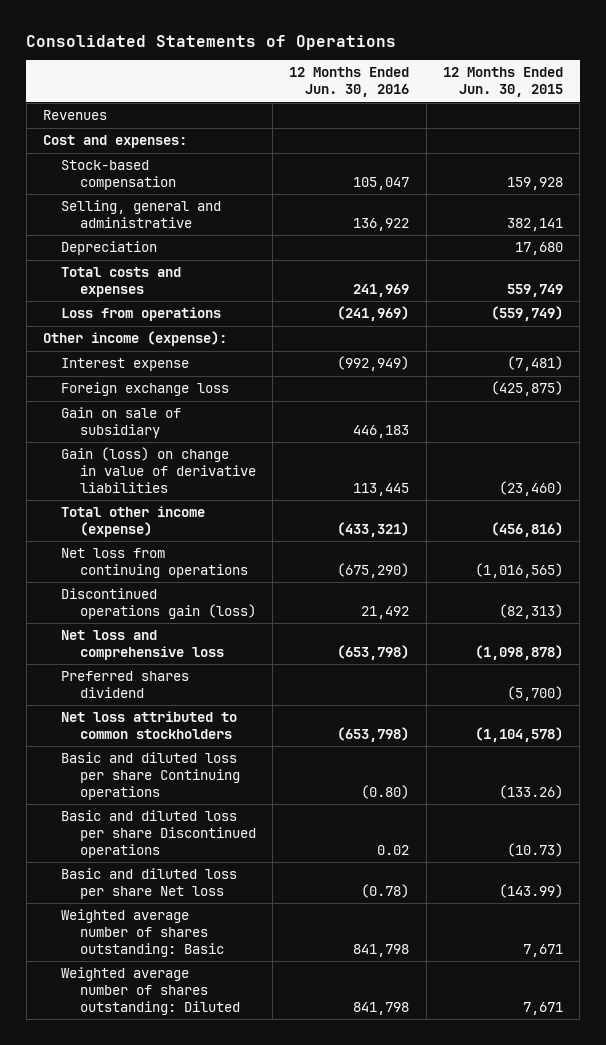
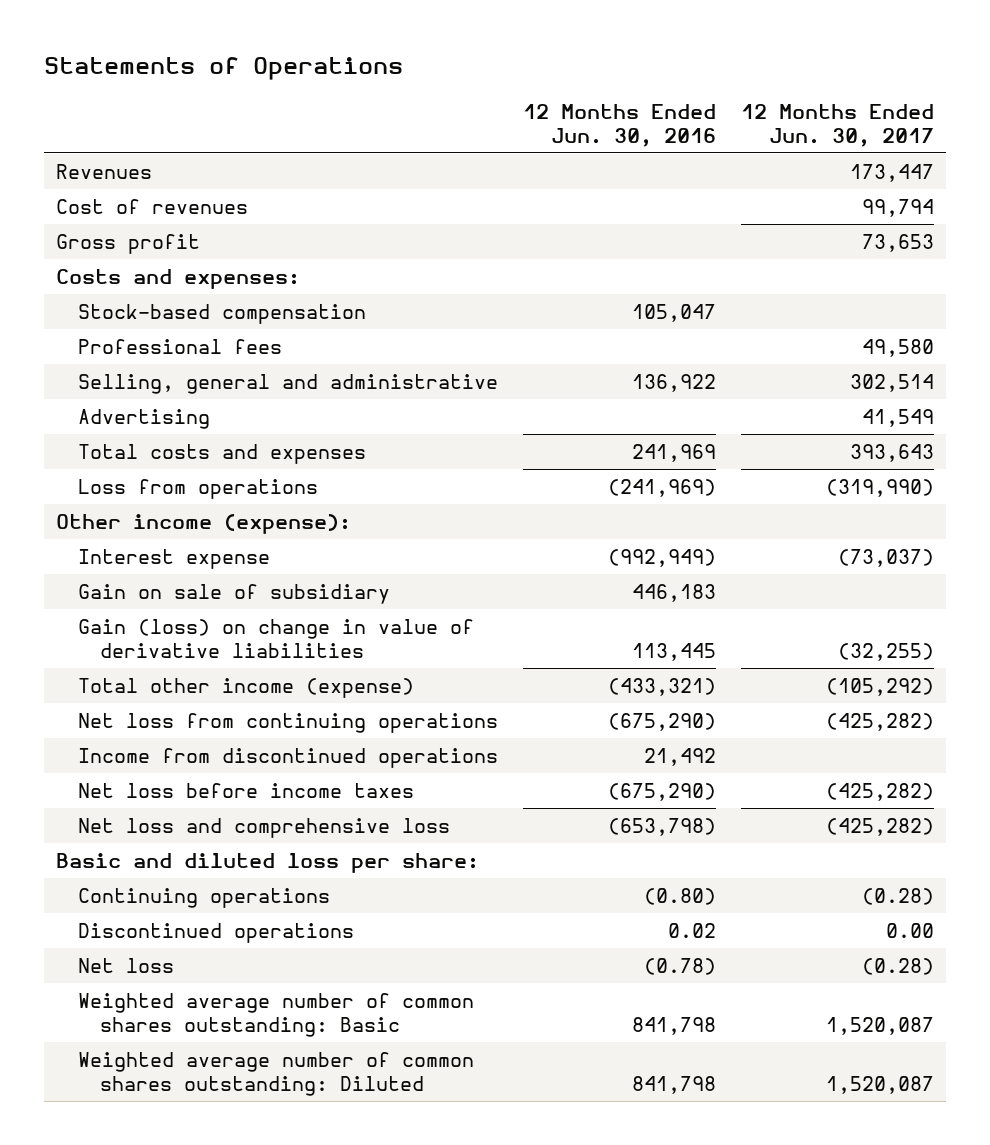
[26,34,397,50] Consolidated Statements of Operations -> [43,57,403,81] Statements of Operations
[442,67,563,98] 12 Months Ended Jun. 30, 2015 -> none
none -> [740,103,934,147] 12 Months Ended Jun. 30, 2017
none -> [56,198,249,214] Cost of revenues
none -> [56,233,201,254] Gross profit
[42,135,187,149] Cost and expenses: -> [56,268,301,289] Costs and expenses:
none -> [77,338,282,354] Professional fees
[61,241,158,256] Depreciation -> none
none -> [77,408,210,429] Advertising
[61,382,230,397] Foreign exchange loss -> none
[61,588,256,619] Discontinued operations gain (loss) -> [77,747,498,768] Income from discontinued operations
none -> [77,782,414,798] Net loss before income taxes
[61,671,190,698] Preferred shares dividend -> none
[61,711,238,739] Net loss attributed to common stockholders -> none
none -> [56,852,480,873] Basic and diluted loss per share:
[61,752,240,800] Basic and diluted loss per share Continuing operations -> [77,887,330,908] Continuing operations
[61,810,256,858] Basic and diluted loss per share Discontinued operations -> [77,922,354,943] Discontinued operations
[61,868,238,899] Basic and diluted loss per share Net loss -> [77,957,174,973] Net loss
[61,909,224,957] Weighted average number of shares outstanding: Basic -> [77,992,474,1038] Weighted average number of common shares outstanding: Basic
[61,967,240,1015] Weighted average number of shares outstanding: Diluted -> [77,1051,474,1097] Weighted average number of common shares outstanding: Diluted

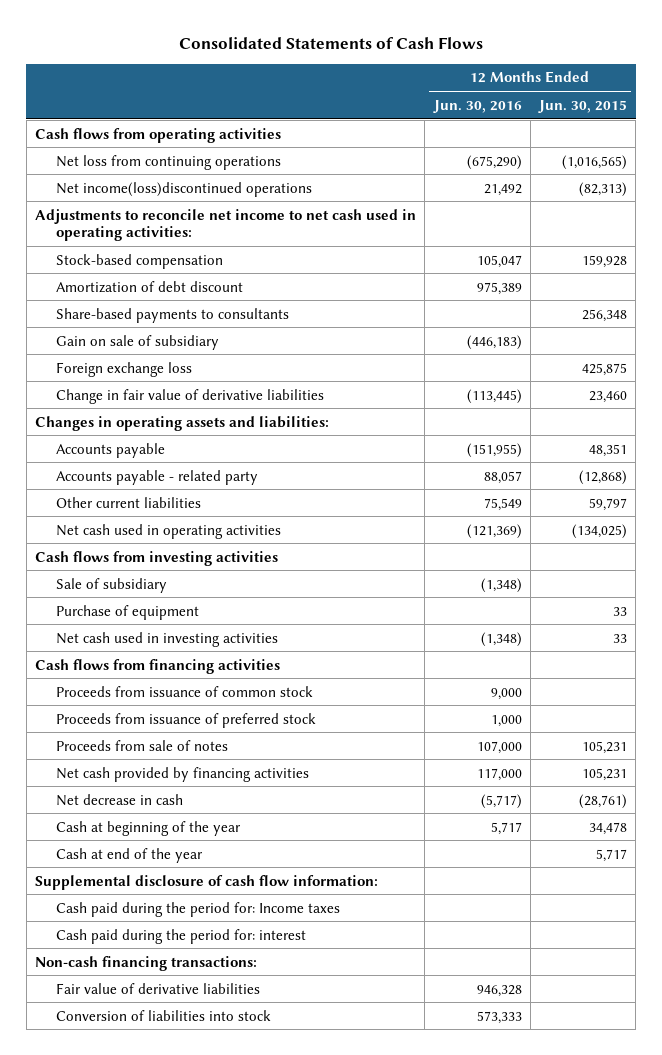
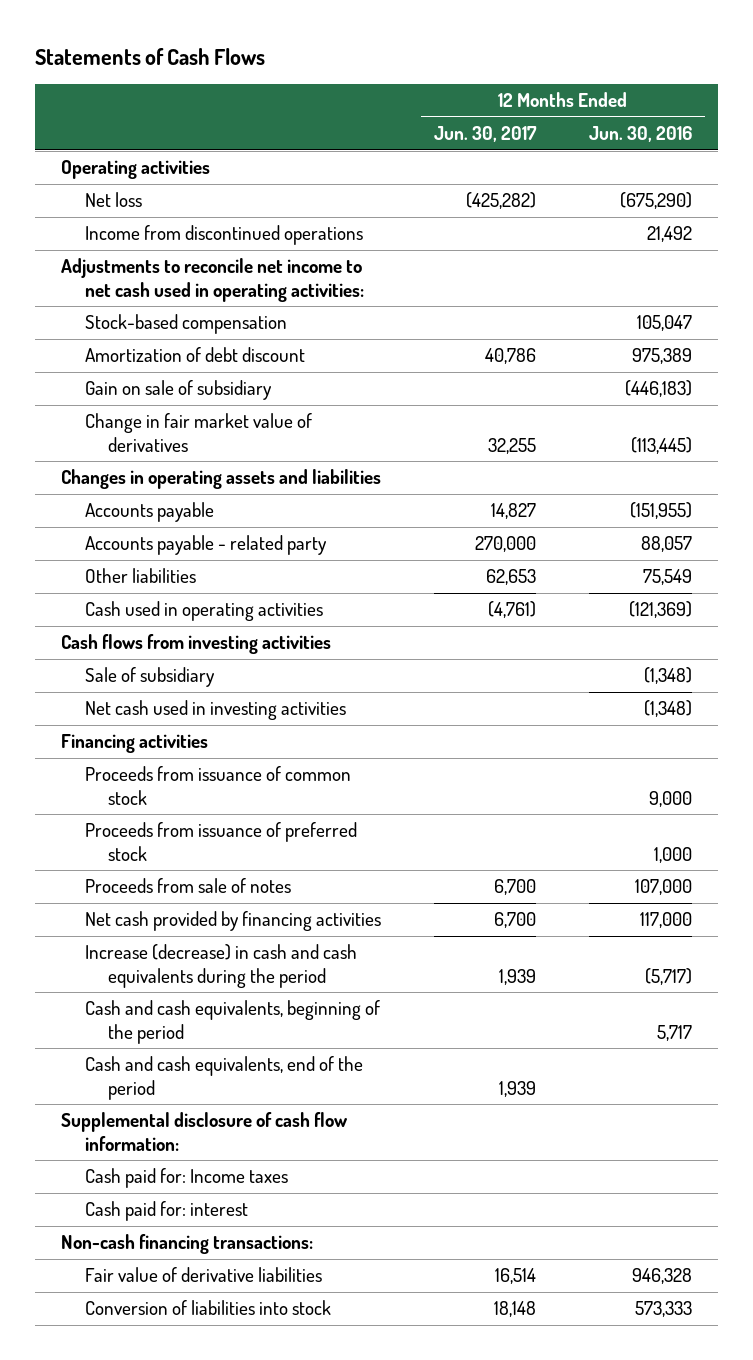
[179,37,484,50] Consolidated Statements of Cash Flows -> [34,47,265,65] Statements of Cash Flows
[538,99,628,113] Jun. 30, 2015 -> none
none -> [433,126,537,143] Jun. 30, 2017
[35,127,282,143] Cash flows from operating activities -> [61,160,211,180] Operating activities
[56,154,282,170] Net loss from continuing operations -> [84,192,142,208] Net loss
[56,181,313,197] Net income(loss)discontinued operations -> [84,225,363,246] Income from discontinued operations
[56,307,290,323] Share-based payments to consultants -> none
[56,361,193,377] Foreign exchange loss -> none
[56,388,325,404] Change in fair value of derivative liabilities -> [84,413,312,453] Change in fair market value of derivatives
[35,415,330,431] Changes in operating assets and liabilities: -> [61,469,382,490] Changes in operating assets and liabilities
[56,496,202,508] Other current liabilities -> [84,568,196,584] Other liabilities
[56,523,282,539] Net cash used in operating activities -> [84,601,323,622] Cash used in operating activities
[56,604,200,620] Purchase of equipment -> none
[35,658,281,674] Cash flows from financing activities -> [61,734,209,754] Financing activities
[56,793,184,806] Net decrease in cash -> [84,944,357,989] Increase (decrease) in cash and cash equivalents during the period
[56,820,242,836] Cash at beginning of the year -> [84,1000,380,1045] Cash and cash equivalents, beginning of the period
[56,847,204,863] Cash at end of the year -> [84,1056,363,1101] Cash and cash equivalents, end of the period
[56,901,341,917] Cash paid during the period for: Income taxes -> [84,1168,288,1189] Cash paid for: Income taxes
[56,928,307,944] Cash paid during the period for: interest -> [84,1201,248,1222] Cash paid for: interest

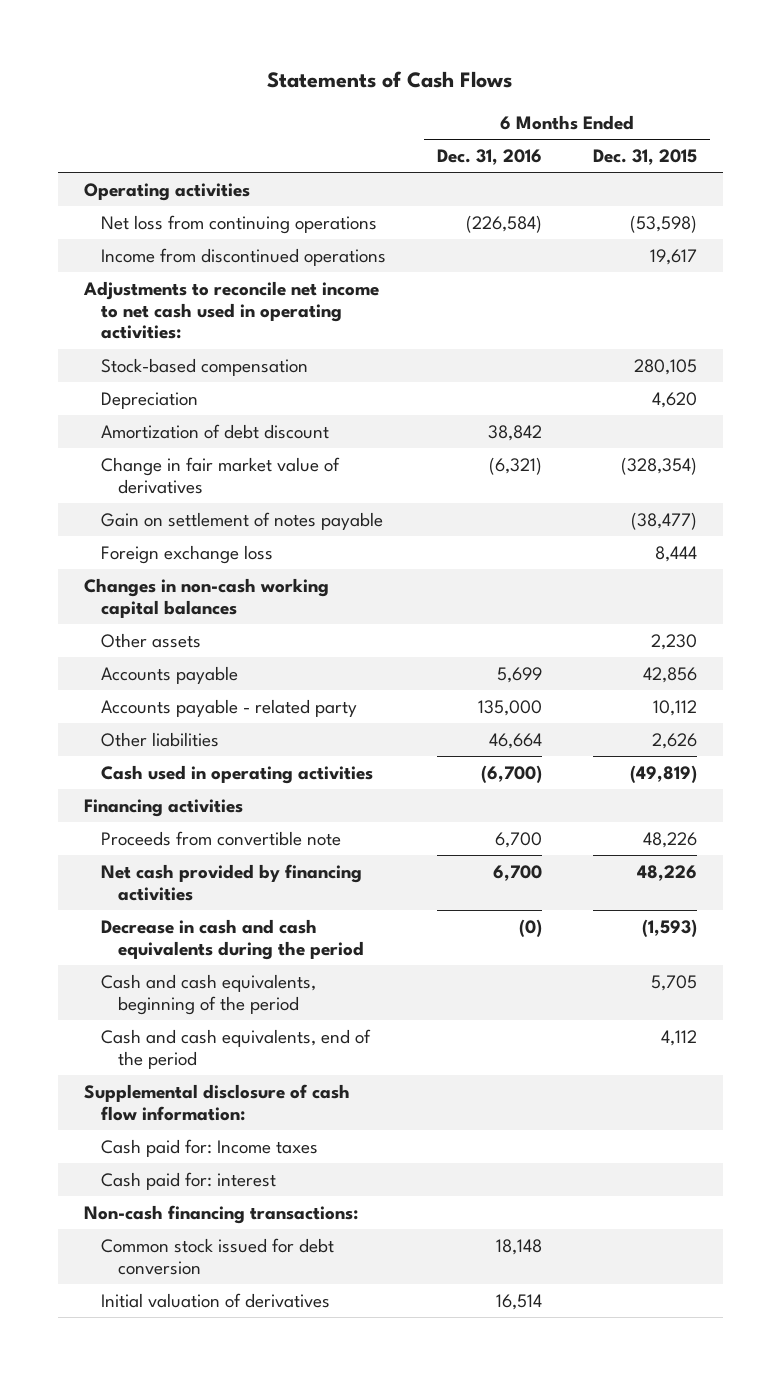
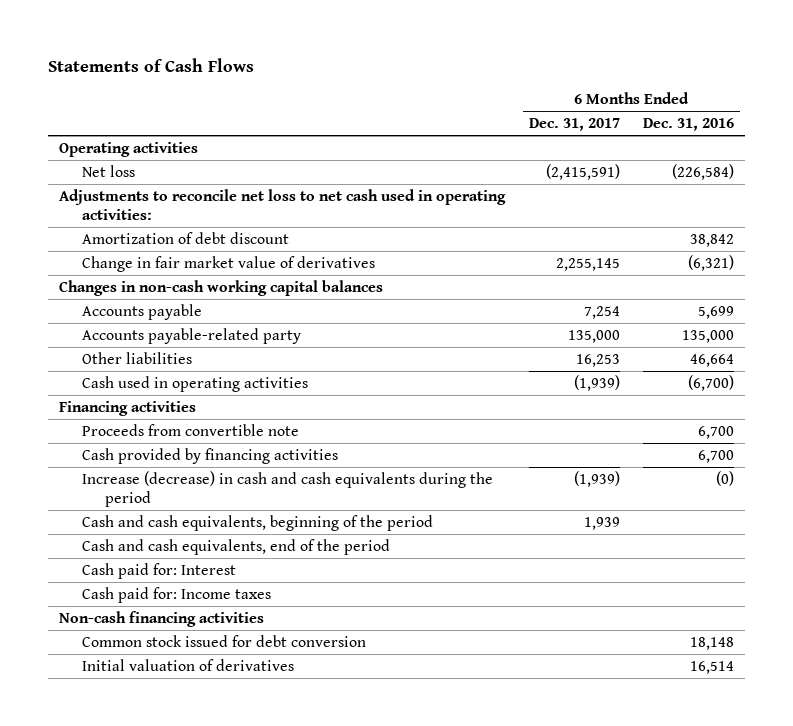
[593,148,698,165] Dec. 31, 2015 -> none
none -> [528,117,620,131] Dec. 31, 2017
[100,247,386,266] Income from discontinued operations -> none
[100,357,308,376] Stock-based compensation -> none
[100,391,198,409] Depreciation -> none
[100,214,377,234] Net loss from continuing operations -> [82,164,136,177] Net loss
[82,280,379,340] Adjustments to reconcile net income to net cash used in operating activities: -> [59,188,507,220] Adjustments to reconcile net loss to net cash used in operating activities:
[100,511,383,530] Gain on settlement of notes payable -> none
[100,544,273,564] Foreign exchange loss -> none
[100,632,201,648] Other assets -> none
[100,698,357,717] Accounts payable - related party -> [82,327,302,344] Accounts payable-related party
[100,863,362,901] Net cash provided by financing activities -> [82,447,339,464] Cash provided by financing activities
[100,918,364,960] Decrease in cash and cash equivalents during the period -> [82,470,494,507] Increase (decrease) in cash and cash equivalents during the period
[83,1083,350,1121] Supplemental disclosure of cash flow information: -> none
none -> [82,562,237,579] Cash paid for: Interest
[100,1171,276,1190] Cash paid for: interest -> none
[83,1204,358,1224] Non-cash financing transactions: -> [59,610,265,627] Non-cash financing activities

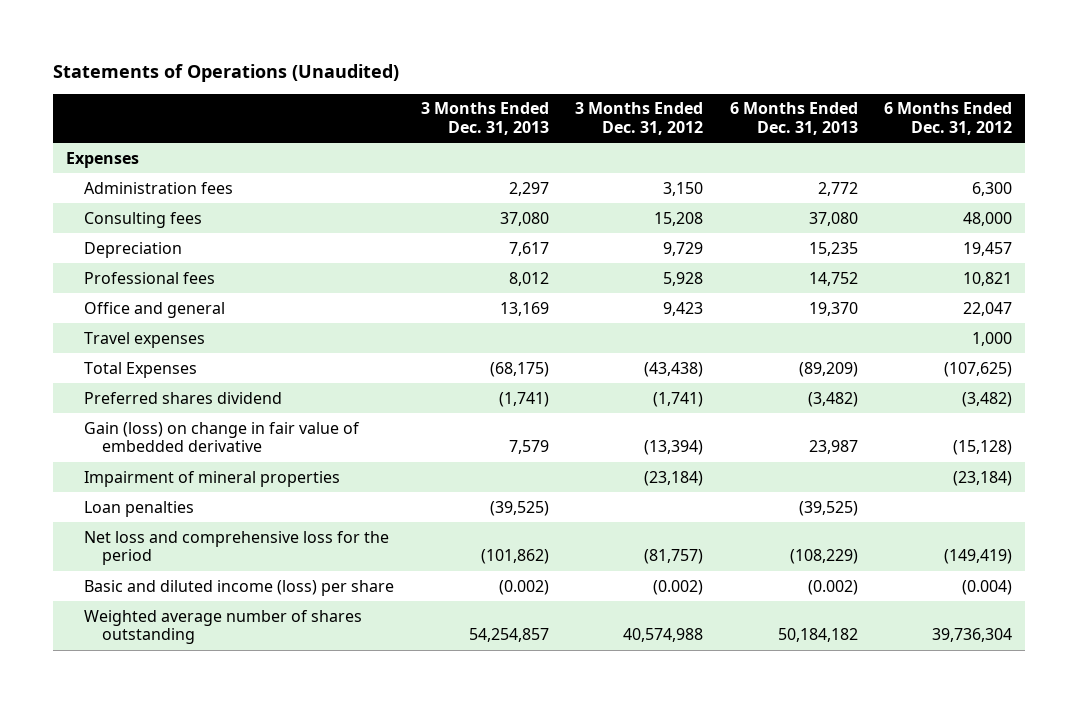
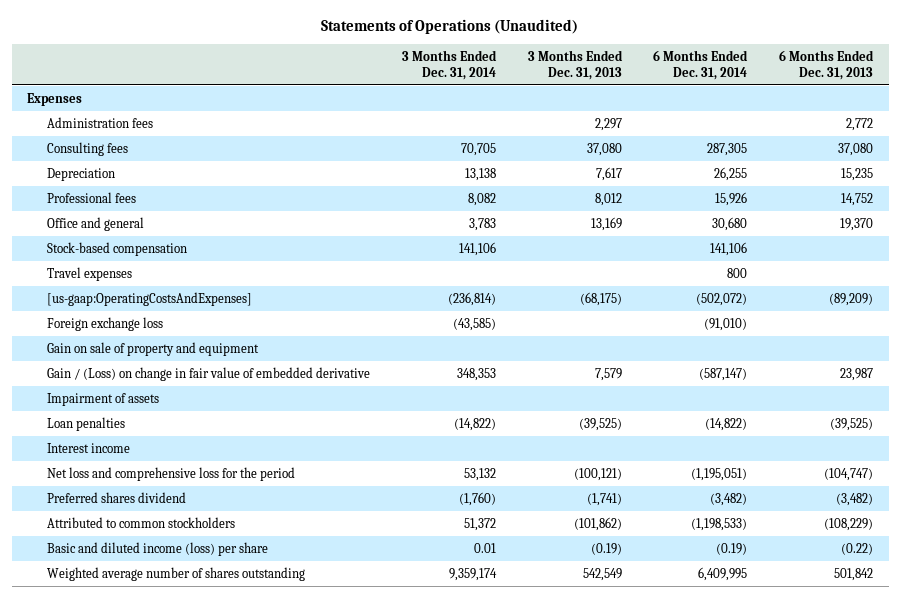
[575,102,704,136] 3 Months Ended Dec. 31, 2012 -> none
[883,102,1012,136] 6 Months Ended Dec. 31, 2012 -> none
none -> [402,49,498,80] 3 Months Ended Dec. 31, 2014
none -> [653,49,749,80] 6 Months Ended Dec. 31, 2014
none -> [47,241,188,256] Stock-based compensation
[84,470,341,487] Impairment of mineral properties -> none
[84,361,198,378] Total Expenses -> [47,291,253,306] [us-gaap:OperatingCostsAndExpenses]
none -> [47,316,164,331] Foreign exchange loss
none -> [47,341,260,356] Gain on sale of property and equipment
[84,421,361,453] Gain (loss) on change in fair value of embedded derivative -> [47,366,371,381] Gain / (Loss) on change in fair value of embedded derivative
none -> [47,392,160,406] Impairment of assets
none -> [47,442,131,453] Interest income
[480,549,549,565] (101,862) -> [573,467,622,481] (100,121)
[789,549,858,565] (108,229) -> [823,467,873,481] (104,747)
[84,391,283,404] Preferred shares dividend -> [47,491,187,503] Preferred shares dividend
none -> [47,516,236,528] Attributed to common stockholders
[498,579,549,595] (0.002) -> [590,542,622,555] (0.19)
[807,579,858,595] (0.002) -> [840,542,873,555] (0.22)
[468,628,549,643] 54,254,857 -> [582,567,622,581] 542,549
[777,628,858,643] 50,184,182 -> [833,567,873,581] 501,842

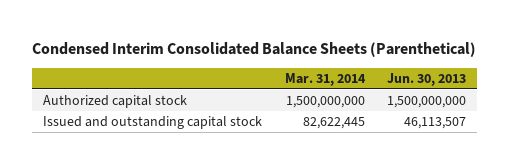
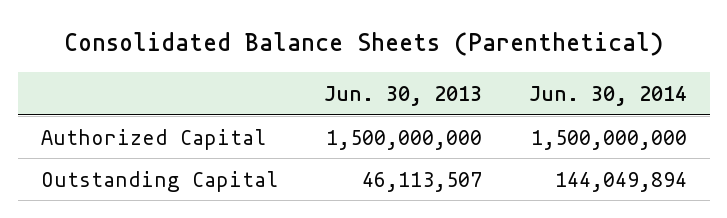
[32,41,477,57] Condensed Interim Consolidated Balance Sheets (Parenthetical) -> [63,31,663,56] Consolidated Balance Sheets (Parenthetical)
[284,72,366,86] Mar. 31, 2014 -> none
none -> [528,85,687,106] Jun. 30, 2014
[43,94,188,108] Authorized capital stock -> [40,128,266,150] Authorized Capital
[43,115,263,129] Issued and outstanding capital stock -> [40,170,278,192] Outstanding Capital

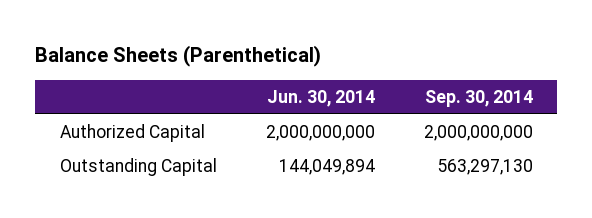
[63,31,663,56] Consolidated Balance Sheets (Parenthetical) -> [35,45,322,68] Balance Sheets (Parenthetical)
[324,85,483,106] Jun. 30, 2013 -> none
none -> [424,90,533,108] Sep. 30, 2014
[530,129,687,150] 1,500,000,000 -> [265,125,375,142] 2,000,000,000

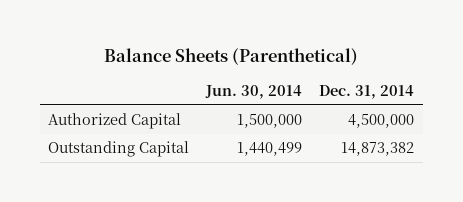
[424,90,533,108] Sep. 30, 2014 -> none
none -> [319,84,415,99] Dec. 31, 2014
[265,125,375,142] 2,000,000,000 -> [237,114,303,129] 1,500,000
[278,159,375,176] 144,049,894 -> [237,142,303,157] 1,440,499

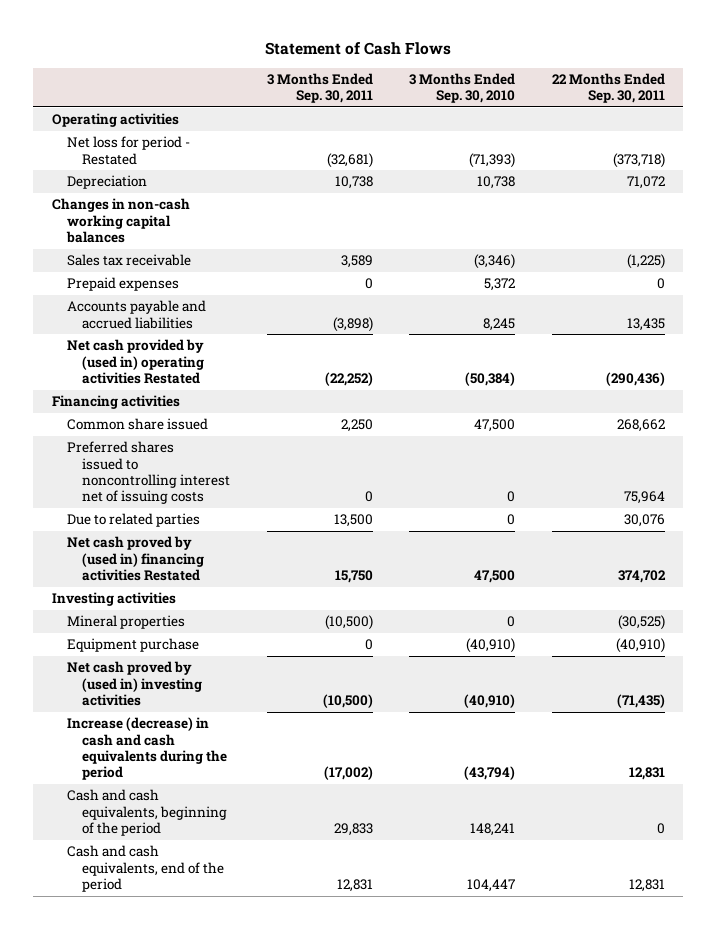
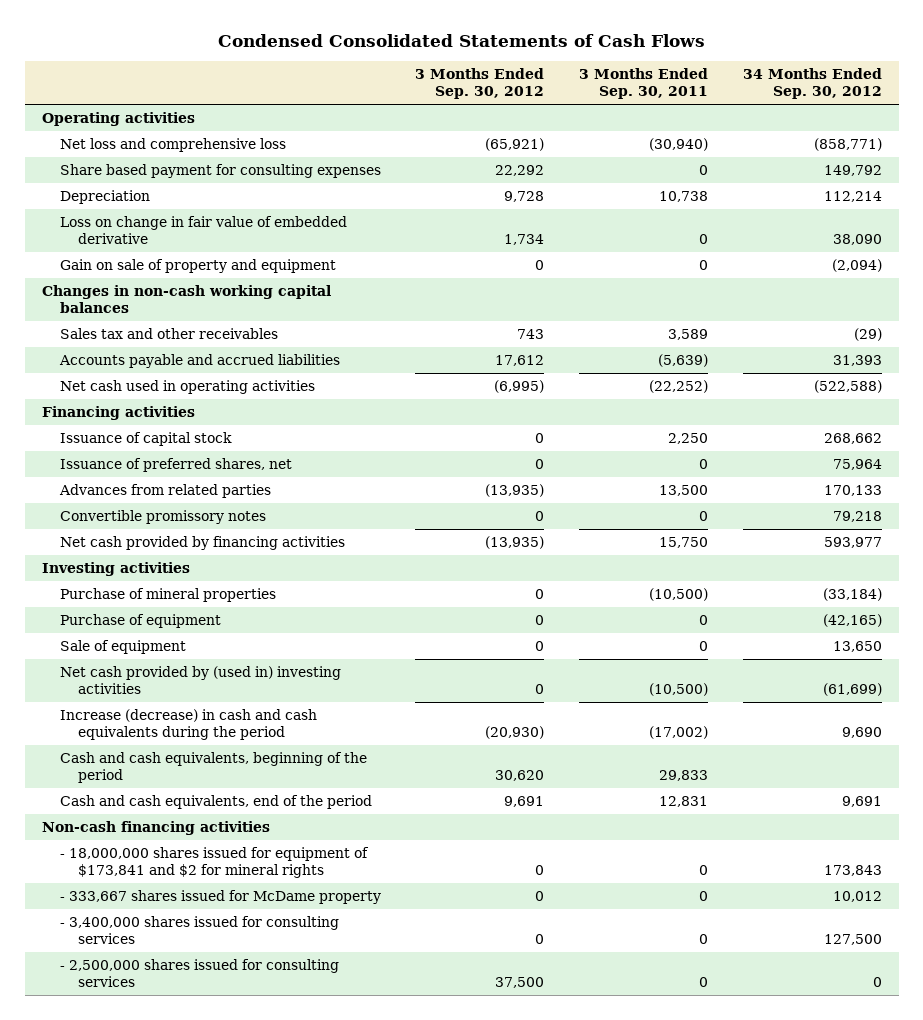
[265,42,452,56] Statement of Cash Flows -> [217,33,705,47] Condensed Consolidated Statements of Cash Flows
[409,73,516,104] 3 Months Ended Sep. 30, 2010 -> none
[552,73,666,104] 22 Months Ended Sep. 30, 2011 -> none
none -> [415,68,545,100] 3 Months Ended Sep. 30, 2012
none -> [742,68,882,100] 34 Months Ended Sep. 30, 2012
[66,136,190,165] Net loss for period - Restated -> [59,138,286,153] Net loss and comprehensive loss
[326,152,373,168] (32,681) -> [649,138,709,152] (30,940)
none -> [59,164,381,179] Share based payment for consulting expenses
none -> [59,216,347,245] Loss on change in fair value of embedded derivative
none -> [59,259,336,274] Gain on sale of property and equipment
[66,277,179,292] Prepaid expenses -> none
[66,254,191,267] Sales tax receivable -> [59,328,278,340] Sales tax and other receivables
[332,316,373,332] (3,898) -> [658,354,709,368] (5,639)
[66,339,205,384] Net cash provided by (used in) operating activities Restated -> [59,380,315,395] Net cash used in operating activities
[66,418,208,431] Common share issued -> [59,432,232,447] Issuance of capital stock
[66,441,231,505] Preferred shares issued to noncontrolling interest net of issuing costs -> [59,458,292,473] Issuance of preferred shares, net
[66,513,200,528] Due to related parties -> [58,484,271,499] Advances from related parties
none -> [59,510,266,525] Convertible promissory notes
[66,536,205,581] Net cash proved by (used in) financing activities Restated -> [59,536,345,551] Net cash provided by financing activities
[66,615,185,630] Mineral properties -> [59,588,276,603] Purchase of mineral properties
[66,638,199,653] Equipment purchase -> [59,614,221,629] Purchase of equipment
none -> [59,640,186,655] Sale of equipment
[66,661,203,706] Net cash proved by (used in) investing activities -> [59,666,341,695] Net cash provided by (used in) investing activities
none -> [41,821,270,836] Non-cash financing activities
none -> [59,847,369,879] - 18,000,000 shares issued for equipment of $173,841 and $2 for mineral rights
none -> [59,890,381,905] - 333,667 shares issued for McDame property
none -> [59,916,339,945] - 3,400,000 shares issued for consulting services
none -> [59,959,339,988] - 2,500,000 shares issued for consulting services

